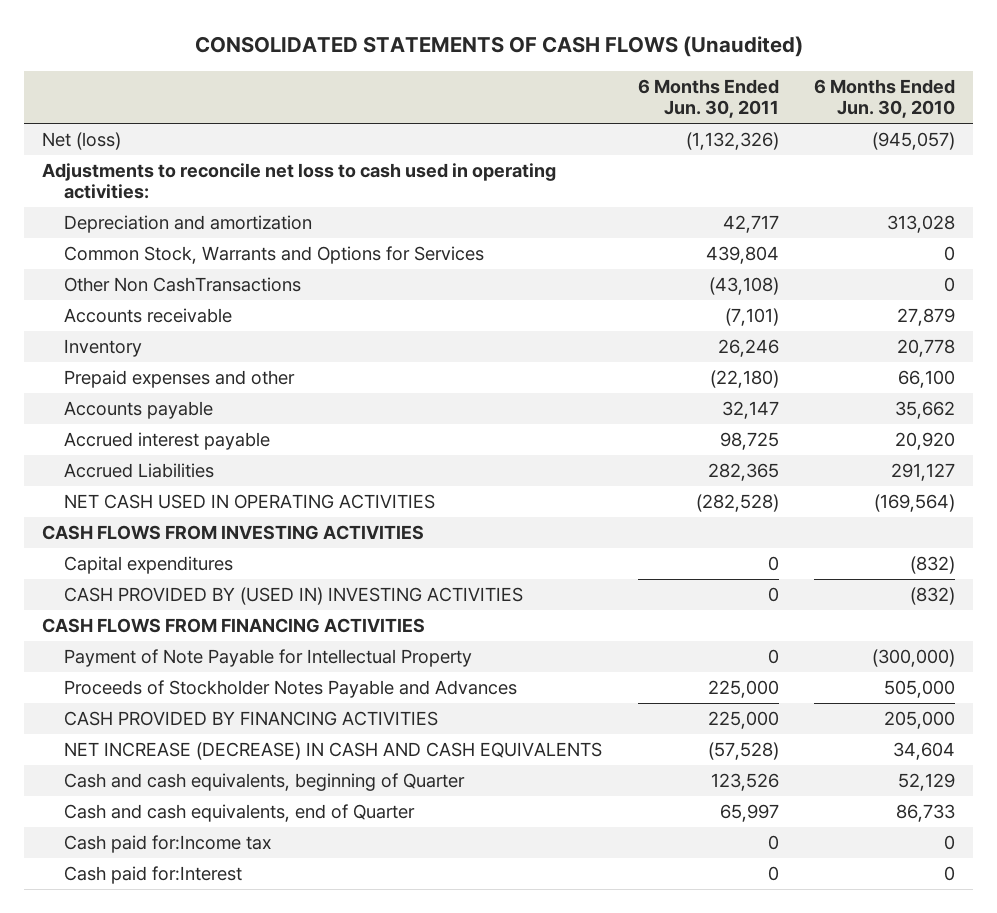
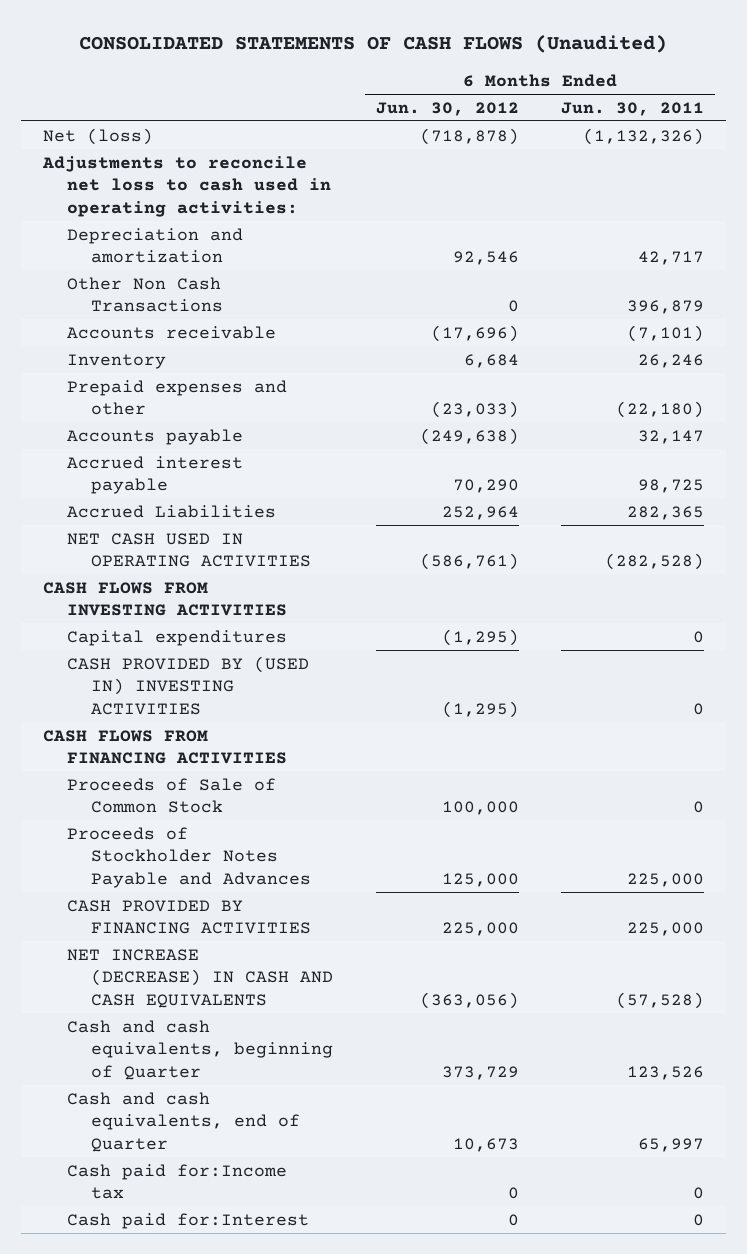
[814,78,956,119] 6 Months Ended Jun. 30, 2010 -> none
none -> [375,101,519,116] Jun. 30, 2012
[63,245,484,264] Common Stock, Warrants and Options for Services -> none
[63,276,301,292] Other Non CashTransactions -> none
none -> [66,276,224,313] Other Non Cash Transactions
[63,648,472,667] Payment of Note Payable for Intellectual Property -> none
none -> [66,777,276,814] Proceeds of Sale of Common Stock

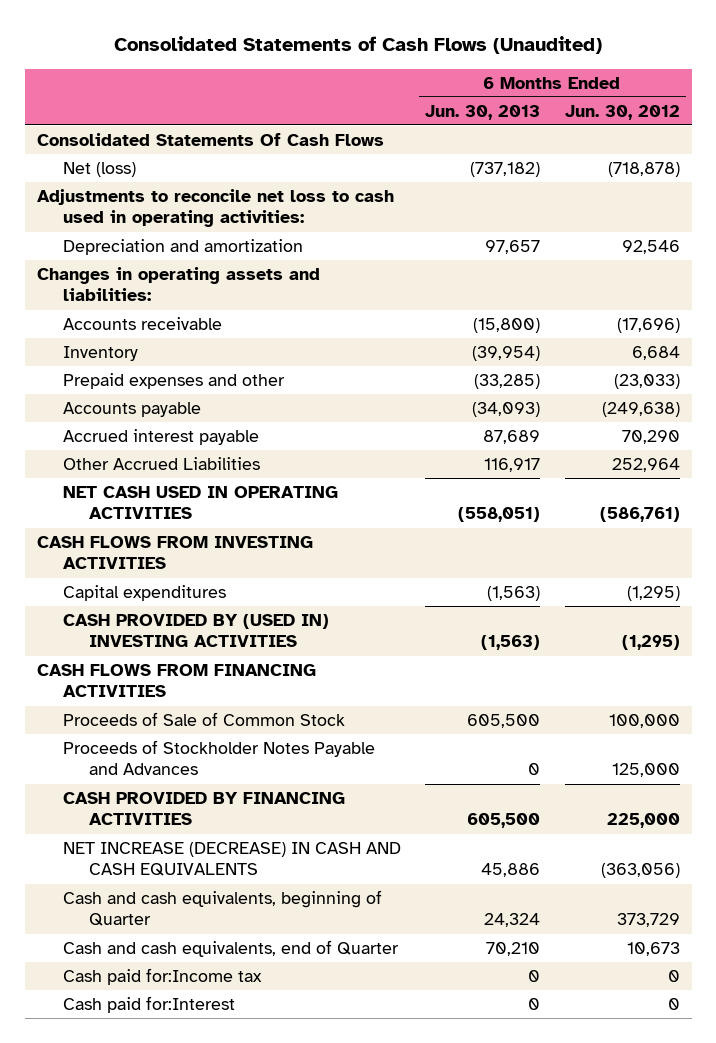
[79,35,668,54] CONSOLIDATED STATEMENTS OF CASH FLOWS (Unaudited) -> [114,36,603,55] Consolidated Statements of Cash Flows (Unaudited)
[561,101,705,116] Jun. 30, 2011 -> none
none -> [425,104,541,120] Jun. 30, 2013
none -> [36,132,384,146] Consolidated Statements Of Cash Flows
[66,276,224,313] Other Non Cash Transactions -> none
none -> [36,266,320,302] Changes in operating assets and liabilities:
[66,504,276,518] Accrued Liabilities -> [63,456,261,470] Other Accrued Liabilities

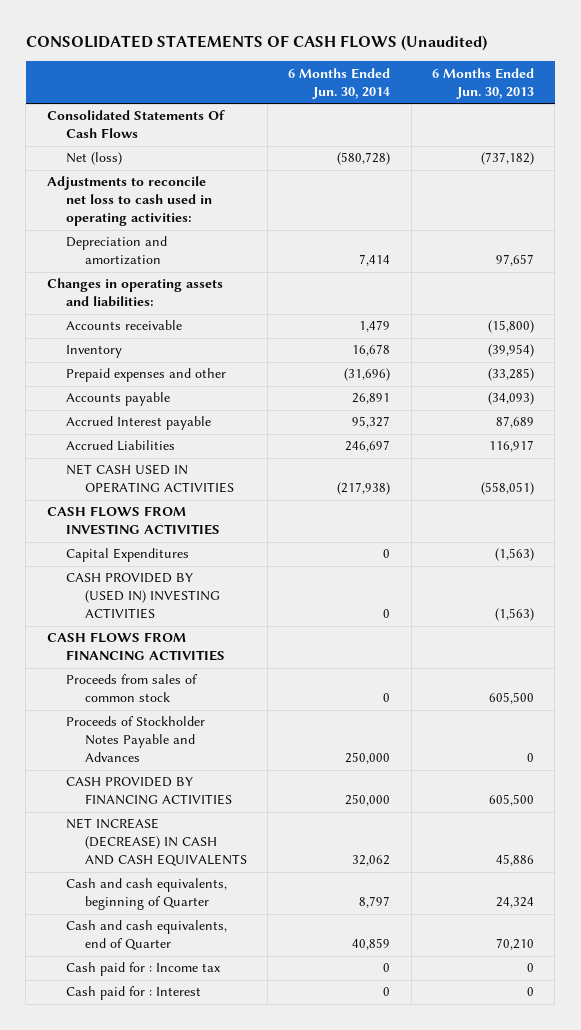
[114,36,603,55] Consolidated Statements of Cash Flows (Unaudited) -> [25,35,487,52] CONSOLIDATED STATEMENTS OF CASH FLOWS (Unaudited)
[564,104,680,120] Jun. 30, 2012 -> none
none -> [288,67,391,99] 6 Months Ended Jun. 30, 2014
[63,428,260,445] Accrued interest payable -> [65,416,211,431] Accrued Interest payable
[63,456,261,470] Other Accrued Liabilities -> [65,440,175,452] Accrued Liabilities
[63,584,227,601] Capital expenditures -> [65,548,189,563] Capital Expenditures
[63,711,346,726] Proceeds of Sale of Common Stock -> [65,674,198,703] Proceeds from sales of common stock
[63,967,263,985] Cash paid for:Income tax -> [65,962,221,977] Cash paid for : Income tax
[63,995,236,1013] Cash paid for:Interest -> [65,986,201,1001] Cash paid for : Interest

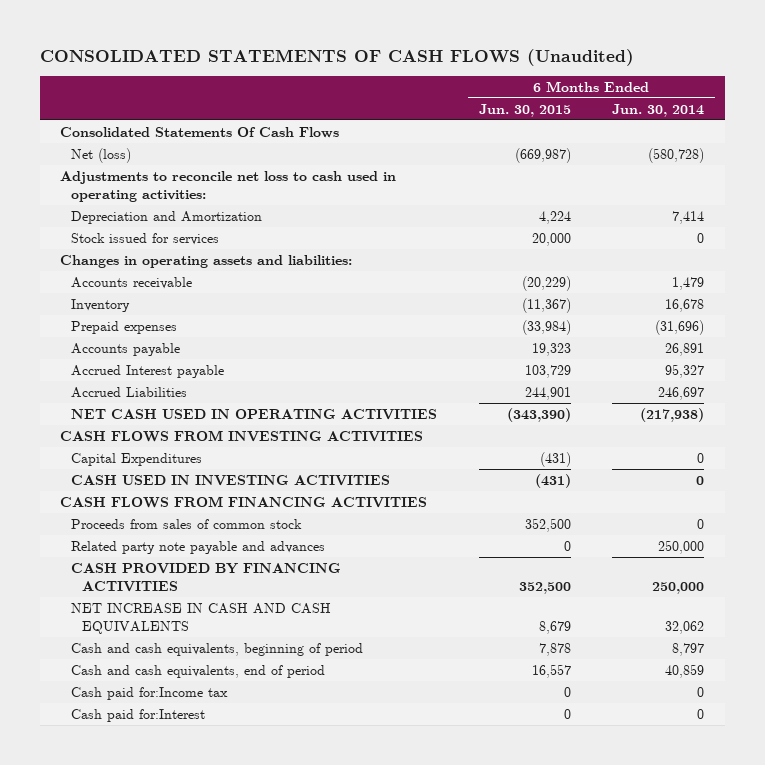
[432,67,535,99] 6 Months Ended Jun. 30, 2013 -> none
none -> [478,103,571,117] Jun. 30, 2015
[65,236,167,266] Depreciation and amortization -> [71,210,263,224] Depreciation and Amortization
none -> [71,232,220,245] Stock issued for services
[65,368,226,383] Prepaid expenses and other -> [71,320,178,334] Prepaid expenses
[65,572,220,620] CASH PROVIDED BY (USED IN) INVESTING ACTIVITIES -> [71,474,391,486] CASH USED IN INVESTING ACTIVITIES
[65,716,205,763] Proceeds of Stockholder Notes Payable and Advances -> [71,540,326,554] Related party note payable and advances
[65,818,247,867] NET INCREASE (DECREASE) IN CASH AND CASH EQUIVALENTS -> [71,602,332,634] NET INCREASE IN CASH AND CASH EQUIVALENTS
[65,878,227,911] Cash and cash equivalents, beginning of Quarter -> [71,642,364,656] Cash and cash equivalents, beginning of period
[65,920,227,951] Cash and cash equivalents, end of Quarter -> [71,664,326,678] Cash and cash equivalents, end of period
[65,962,221,977] Cash paid for : Income tax -> [71,686,229,700] Cash paid for:Income tax
[65,986,201,1001] Cash paid for : Interest -> [71,708,206,722] Cash paid for:Interest

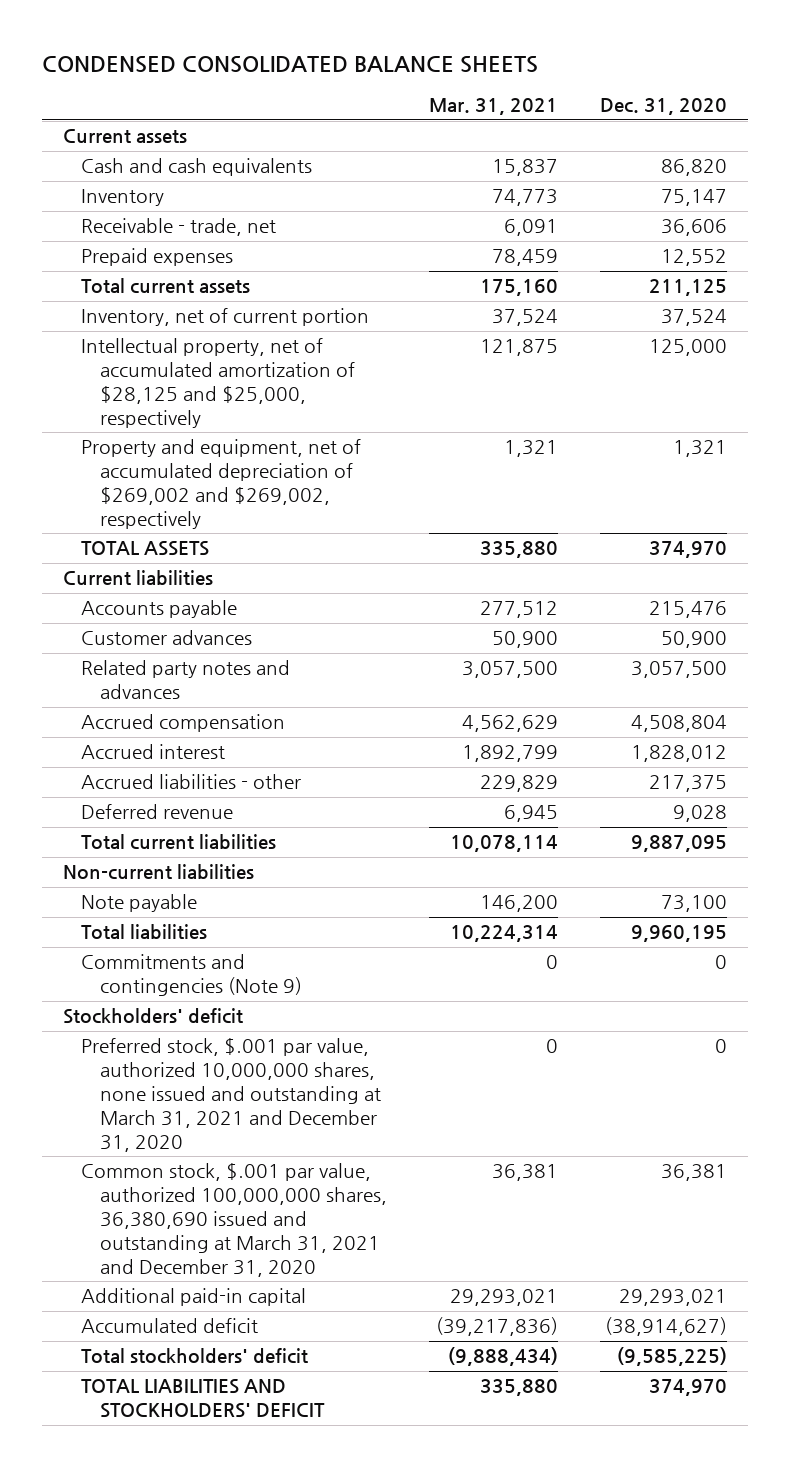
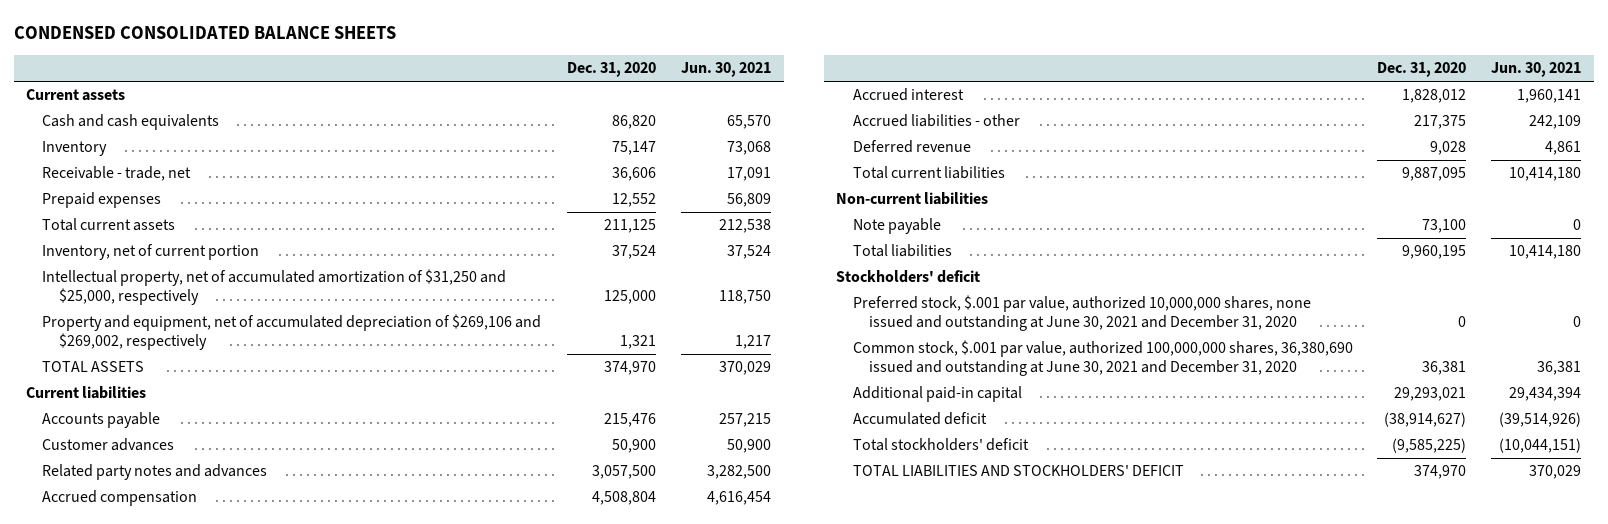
[428,98,558,116] Mar. 31, 2021 -> none
none -> [681,62,772,78] Jun. 30, 2021
[81,338,355,429] Intellectual property, net of accumulated amortization of $28,125 and $25,000, respectively -> [42,269,507,306] Intellectual property, net of accumulated amortization of $31,250 and $25,000, respectively
[81,439,362,530] Property and equipment, net of accumulated depreciation of $269,002 and $269,002, respectively -> [42,314,542,351] Property and equipment, net of accumulated depreciation of $269,106 and $269,002, respectively
[81,954,302,997] Commitments and contingencies (Note 9) -> none
[81,1038,381,1152] Preferred stock, $.001 par value, authorized 10,000,000 shares, none issued and outstanding at March 31, 2021 and December 31, 2020 -> [852,295,1311,332] Preferred stock, $.001 par value, authorized 10,000,000 shares, none issued and outstanding at June 30, 2021 and December 31, 2020
[81,1163,387,1277] Common stock, $.001 par value, authorized 100,000,000 shares, 36,380,690 issued and outstanding at March 31, 2021 and December 31, 2020 -> [852,340,1353,377] Common stock, $.001 par value, authorized 100,000,000 shares, 36,380,690 issued and outstanding at June 30, 2021 and December 31, 2020

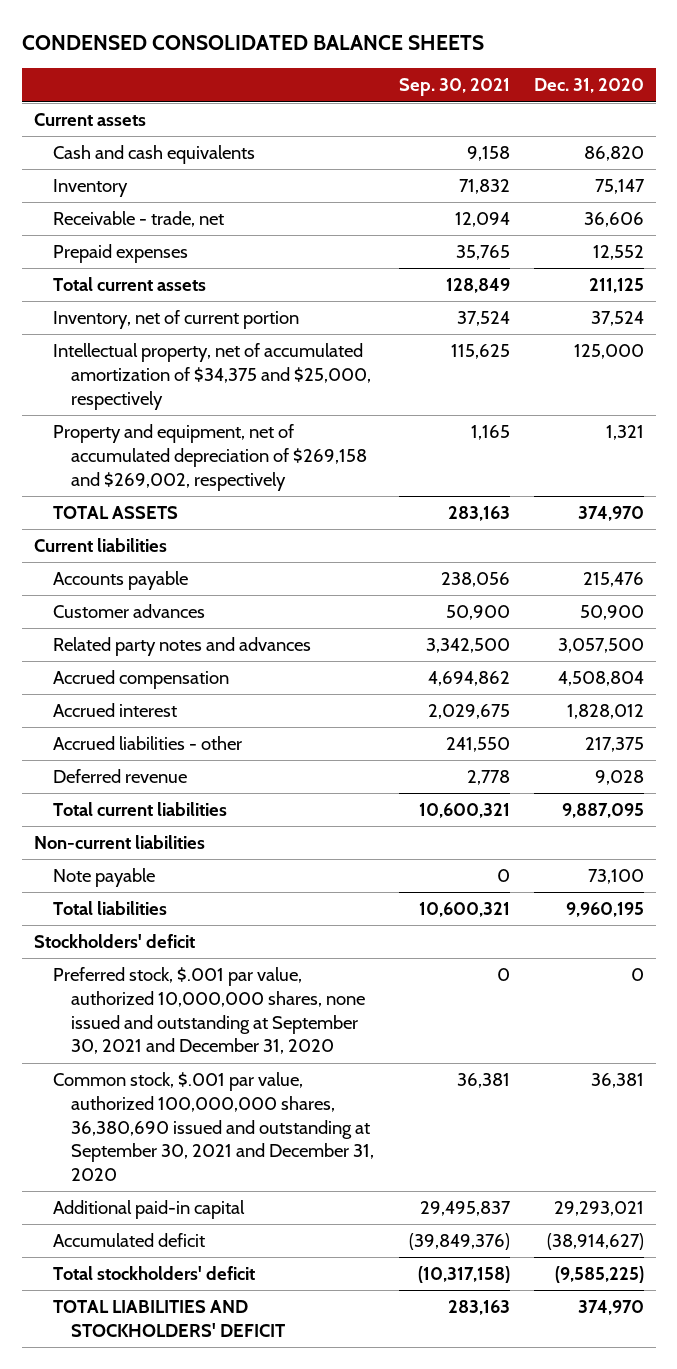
[681,62,772,78] Jun. 30, 2021 -> none
none -> [398,78,510,97] Sep. 30, 2021
[42,269,507,306] Intellectual property, net of accumulated amortization of $31,250 and $25,000, respectively -> [52,343,372,410] Intellectual property, net of accumulated amortization of $34,375 and $25,000, respectively
[42,314,542,351] Property and equipment, net of accumulated depreciation of $269,106 and $269,002, respectively -> [52,424,368,491] Property and equipment, net of accumulated depreciation of $269,158 and $269,002, respectively
[852,295,1311,332] Preferred stock, $.001 par value, authorized 10,000,000 shares, none issued and outstanding at June 30, 2021 and December 31, 2020 -> [52,967,366,1055] Preferred stock, $.001 par value, authorized 10,000,000 shares, none issued and outstanding at September 30, 2021 and December 31, 2020
[852,340,1353,377] Common stock, $.001 par value, authorized 100,000,000 shares, 36,380,690 issued and outstanding at June 30, 2021 and December 31, 2020 -> [52,1072,375,1182] Common stock, $.001 par value, authorized 100,000,000 shares, 36,380,690 issued and outstanding at September 30, 2021 and December 31, 2020

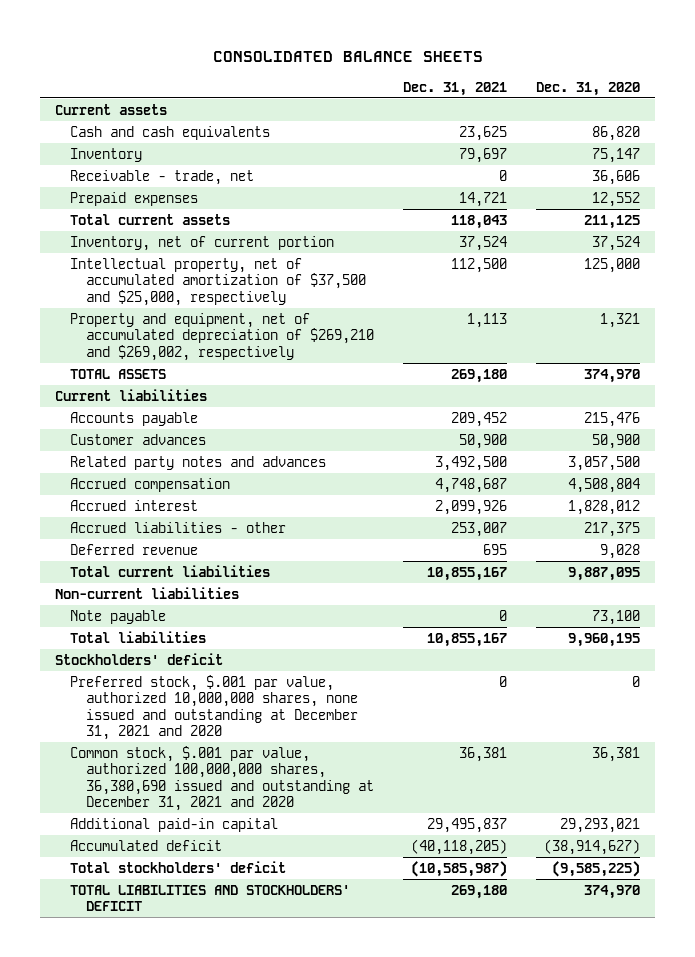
[21,35,484,51] CONDENSED CONSOLIDATED BALANCE SHEETS -> [212,50,483,62] CONSOLIDATED BALANCE SHEETS
[398,78,510,97] Sep. 30, 2021 -> none
none -> [403,81,508,96] Dec. 31, 2021
[52,343,372,410] Intellectual property, net of accumulated amortization of $34,375 and $25,000, respectively -> [70,257,366,306] Intellectual property, net of accumulated amortization of $37,500 and $25,000, respectively
[52,424,368,491] Property and equipment, net of accumulated depreciation of $269,158 and $269,002, respectively -> [70,312,374,361] Property and equipment, net of accumulated depreciation of $269,210 and $269,002, respectively
[52,967,366,1055] Preferred stock, $.001 par value, authorized 10,000,000 shares, none issued and outstanding at September 30, 2021 and December 31, 2020 -> [70,674,358,741] Preferred stock, $.001 par value, authorized 10,000,000 shares, none issued and outstanding at December 31, 2021 and 2020
[52,1072,375,1182] Common stock, $.001 par value, authorized 100,000,000 shares, 36,380,690 issued and outstanding at September 30, 2021 and December 31, 2020 -> [70,745,374,812] Common stock, $.001 par value, authorized 100,000,000 shares, 36,380,690 issued and outstanding at December 31, 2021 and 2020

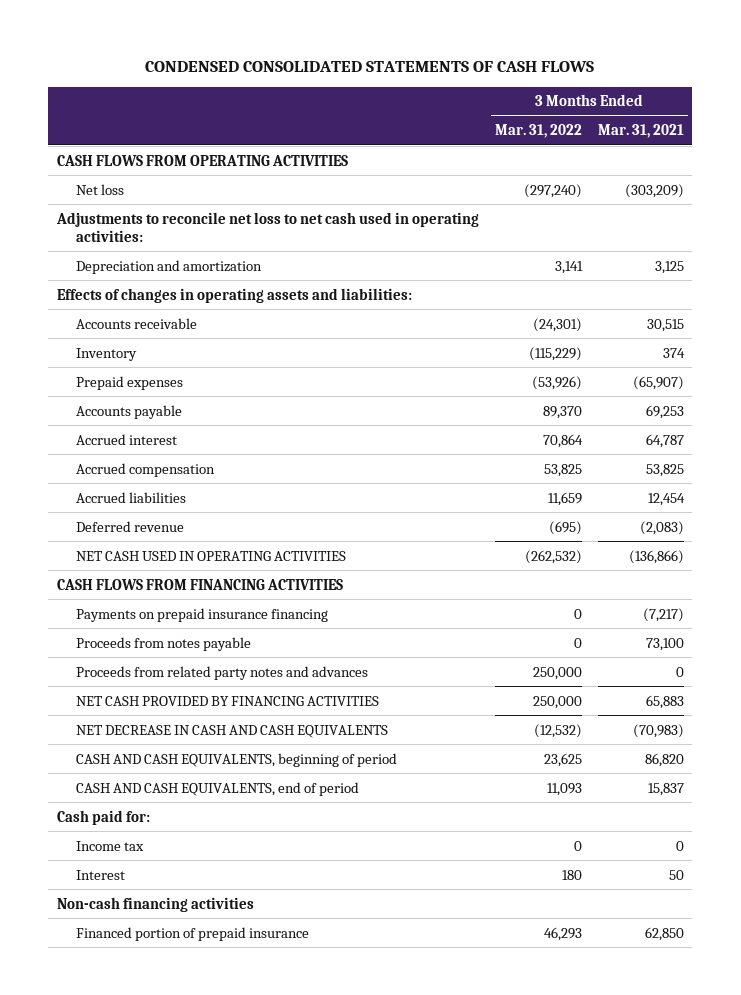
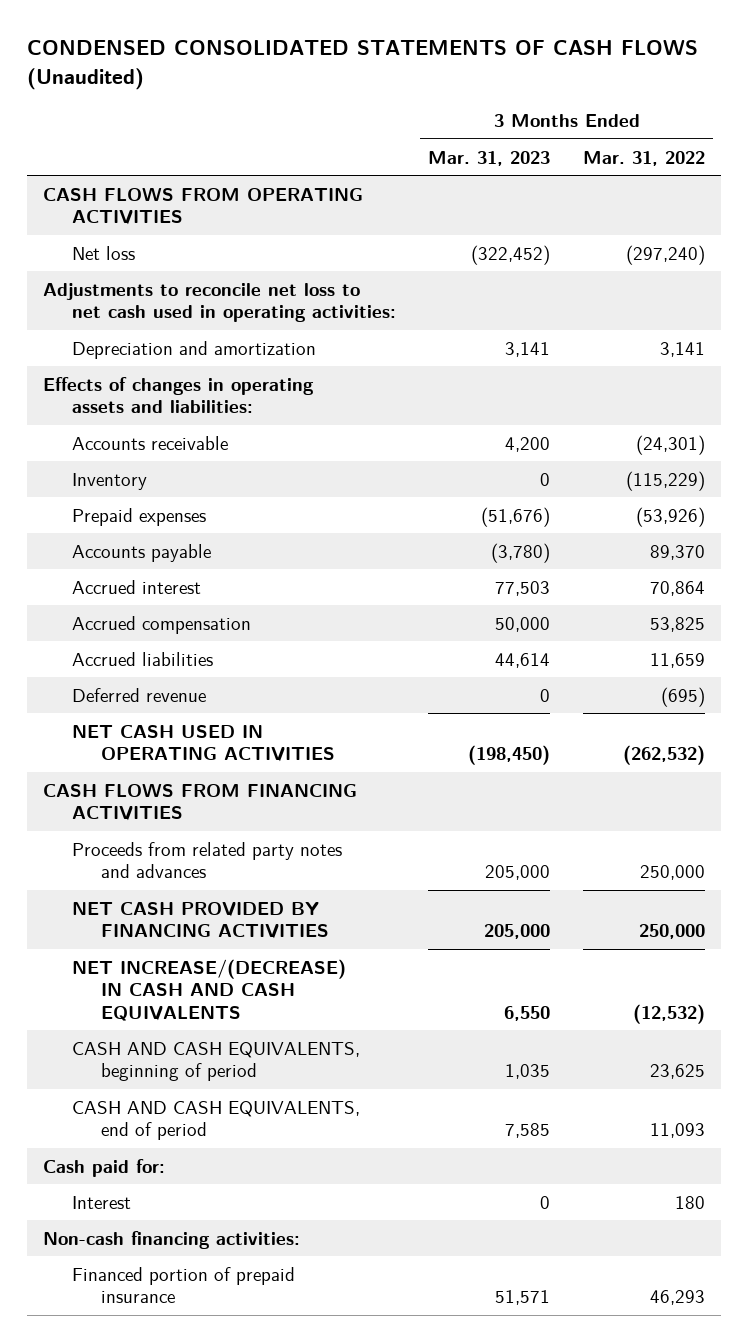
[145,60,595,72] CONDENSED CONSOLIDATED STATEMENTS OF CASH FLOWS -> [26,40,698,90] CONDENSED CONSOLIDATED STATEMENTS OF CASH FLOWS (Unaudited)
[598,124,685,139] Mar. 31, 2021 -> none
none -> [428,150,551,166] Mar. 31, 2023
[75,607,328,622] Payments on prepaid insurance financing -> none
[75,636,251,651] Proceeds from notes payable -> none
[75,724,388,738] NET DECREASE IN CASH AND CASH EQUIVALENTS -> [71,958,346,1021] NET INCREASE/(DECREASE) IN CASH AND CASH EQUIVALENTS
[75,840,144,851] Income tax -> none
[56,896,254,912] Non-cash financing activities -> [42,1230,300,1249] Non-cash financing activities:

